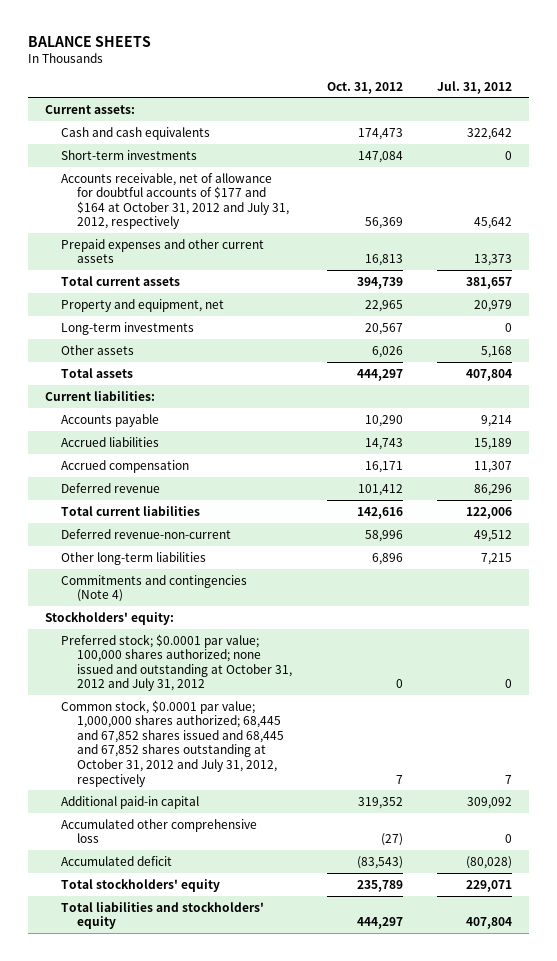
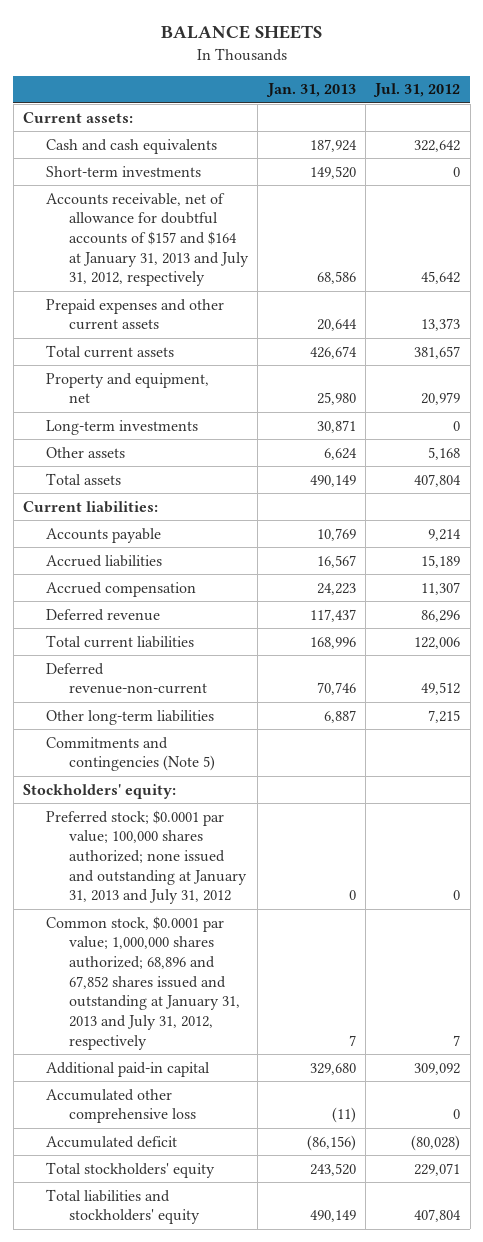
[326,81,403,94] Oct. 31, 2012 -> none
none -> [265,83,356,98] Jan. 31, 2013
[61,172,290,230] Accounts receivable, net of allowance for doubtful accounts of $177 and $164 at October 31, 2012 and July 31, 2012, respectively -> [45,192,250,287] Accounts receivable, net of allowance for doubtful accounts of $157 and $164 at January 31, 2013 and July 31, 2012, respectively
[61,574,248,603] Commitments and contingencies (Note 4) -> [45,736,216,772] Commitments and contingencies (Note 5)
[61,633,293,692] Preferred stock; $0.0001 par value; 100,000 shares authorized; none issued and outstanding at October 31, 2012 and July 31, 2012 -> [45,809,248,905] Preferred stock; $0.0001 par value; 100,000 shares authorized; none issued and outstanding at January 31, 2013 and July 31, 2012
[61,699,285,787] Common stock, $0.0001 par value; 1,000,000 shares authorized; 68,445 and 67,852 shares issued and 68,445 and 67,852 shares outstanding at October 31, 2012 and July 31, 2012, respectively -> [45,915,241,1050] Common stock, $0.0001 par value; 1,000,000 shares authorized; 68,896 and 67,852 shares issued and outstanding at January 31, 2013 and July 31, 2012, respectively

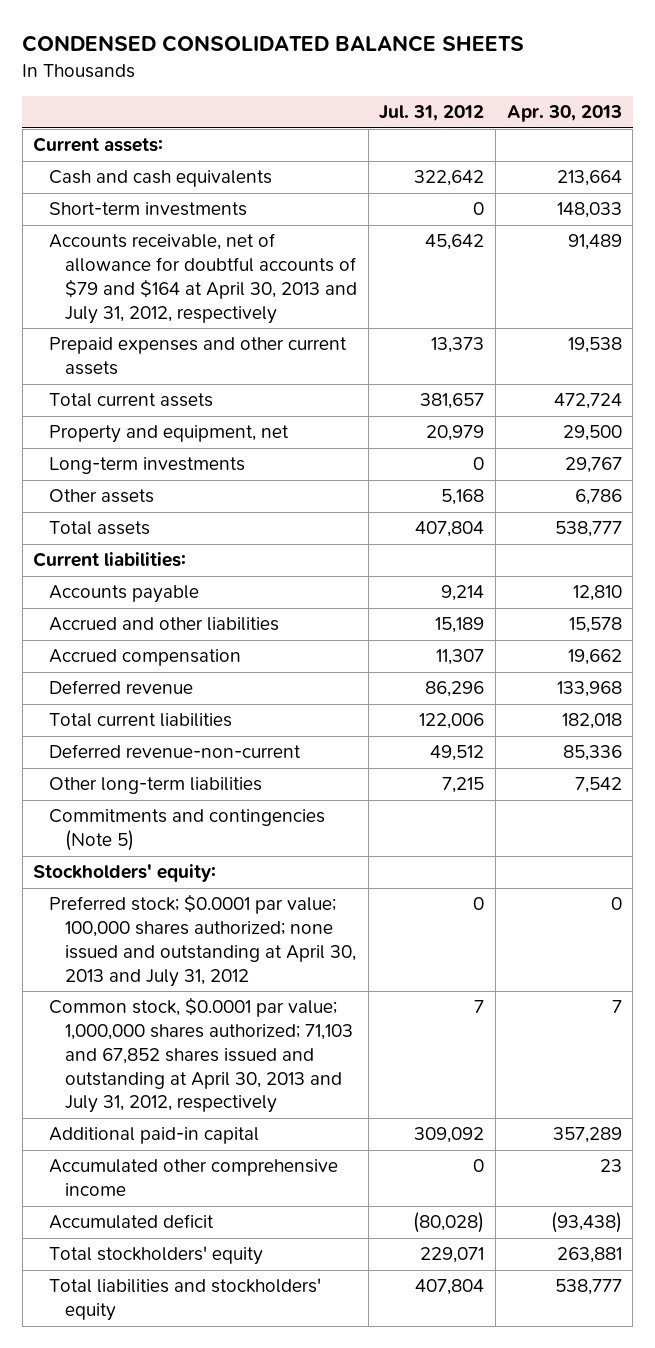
[160,24,322,39] BALANCE SHEETS -> [22,35,525,53] CONDENSED CONSOLIDATED BALANCE SHEETS
[265,83,356,98] Jan. 31, 2013 -> none
none -> [506,105,622,123] Apr. 30, 2013
[45,192,250,287] Accounts receivable, net of allowance for doubtful accounts of $157 and $164 at January 31, 2013 and July 31, 2012, respectively -> [49,233,357,324] Accounts receivable, net of allowance for doubtful accounts of $79 and $164 at April 30, 2013 and July 31, 2012, respectively
[45,554,162,567] Accrued liabilities -> [49,617,280,632] Accrued and other liabilities
[45,809,248,905] Preferred stock; $0.0001 par value; 100,000 shares authorized; none issued and outstanding at January 31, 2013 and July 31, 2012 -> [49,894,356,987] Preferred stock; $0.0001 par value; 100,000 shares authorized; none issued and outstanding at April 30, 2013 and July 31, 2012
[45,915,241,1050] Common stock, $0.0001 par value; 1,000,000 shares authorized; 68,896 and 67,852 shares issued and outstanding at January 31, 2013 and July 31, 2012, respectively -> [49,997,353,1114] Common stock, $0.0001 par value; 1,000,000 shares authorized; 71,103 and 67,852 shares issued and outstanding at April 30, 2013 and July 31, 2012, respectively
[45,1088,197,1124] Accumulated other comprehensive loss -> [49,1159,339,1197] Accumulated other comprehensive income

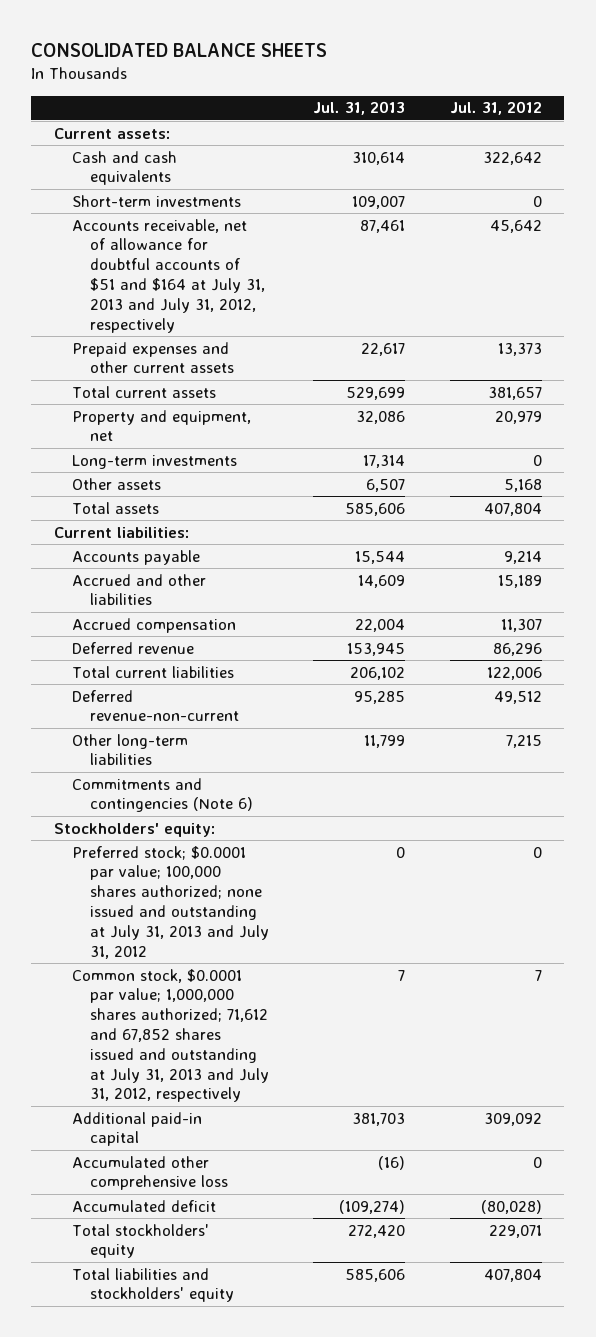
[22,35,525,53] CONDENSED CONSOLIDATED BALANCE SHEETS -> [31,42,328,57] CONSOLIDATED BALANCE SHEETS
[506,105,622,123] Apr. 30, 2013 -> none
none -> [313,101,406,116] Jul. 31, 2013
[49,233,357,324] Accounts receivable, net of allowance for doubtful accounts of $79 and $164 at April 30, 2013 and July 31, 2012, respectively -> [71,218,265,333] Accounts receivable, net of allowance for doubtful accounts of $51 and $164 at July 31, 2013 and July 31, 2012, respectively
[49,809,326,852] Commitments and contingencies (Note 5) -> [71,777,253,813] Commitments and contingencies (Note 6)
[49,894,356,987] Preferred stock; $0.0001 par value; 100,000 shares authorized; none issued and outstanding at April 30, 2013 and July 31, 2012 -> [71,845,269,959] Preferred stock; $0.0001 par value; 100,000 shares authorized; none issued and outstanding at July 31, 2013 and July 31, 2012
[49,997,353,1114] Common stock, $0.0001 par value; 1,000,000 shares authorized; 71,103 and 67,852 shares issued and outstanding at April 30, 2013 and July 31, 2012, respectively -> [71,968,269,1103] Common stock, $0.0001 par value; 1,000,000 shares authorized; 71,612 and 67,852 shares issued and outstanding at July 31, 2013 and July 31, 2012, respectively
[49,1159,339,1197] Accumulated other comprehensive income -> [71,1155,228,1191] Accumulated other comprehensive loss

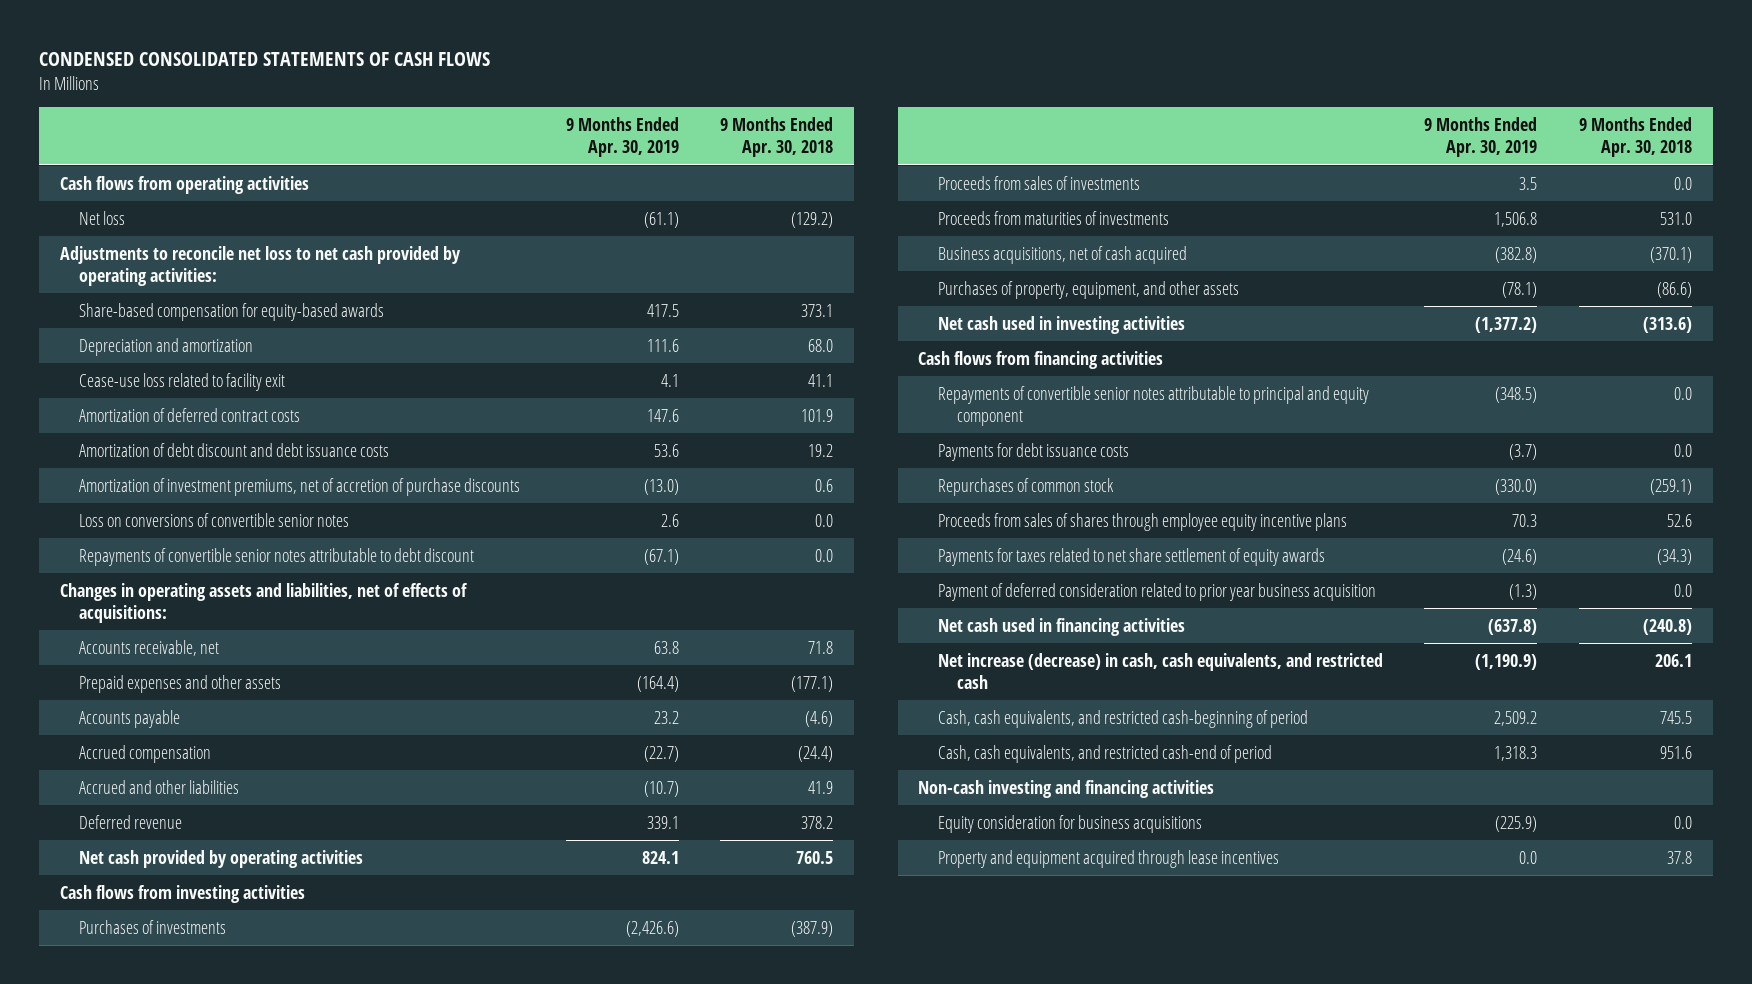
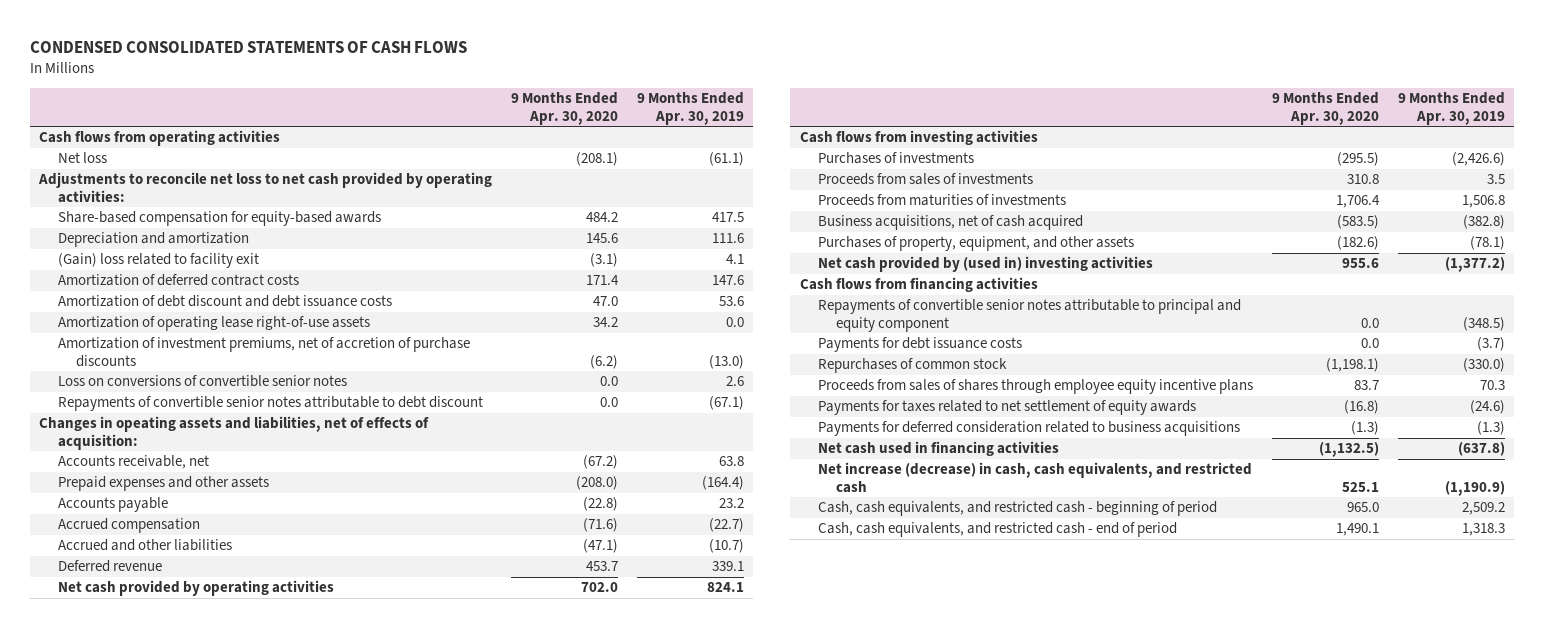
[720,117,834,158] 9 Months Ended Apr. 30, 2018 -> none
none -> [511,92,619,125] 9 Months Ended Apr. 30, 2020
[79,372,286,391] Cease-use loss related to facility exit -> [57,253,259,269] (Gain) loss related to facility exit
none -> [57,316,370,332] Amortization of operating lease right-of-use assets
[59,582,468,623] Changes in operating assets and liabilities, net of effects of acquisitions: -> [39,416,430,450] Changes in opeating assets and liabilities, net of effects of acquisition:
[937,315,1185,334] Net cash used in investing activities -> [818,256,1154,273] Net cash provided by (used in) investing activities
[937,547,1325,566] Payments for taxes related to net share settlement of equity awards -> [818,400,1197,416] Payments for taxes related to net settlement of equity awards
[937,582,1376,601] Payment of deferred consideration related to prior year business acquisition -> [818,421,1241,437] Payments for deferred consideration related to business acquisitions
[918,779,1215,798] Non-cash investing and financing activities -> none
[937,814,1202,833] Equity consideration for business acquisitions -> none
[937,849,1279,868] Property and equipment acquired through lease incentives -> none
[937,709,1308,728] Cash, cash equivalents, and restricted cash-beginning of period -> [818,501,1218,517] Cash, cash equivalents, and restricted cash - beginning of period
[937,744,1272,763] Cash, cash equivalents, and restricted cash-end of period -> [818,522,1178,538] Cash, cash equivalents, and restricted cash - end of period

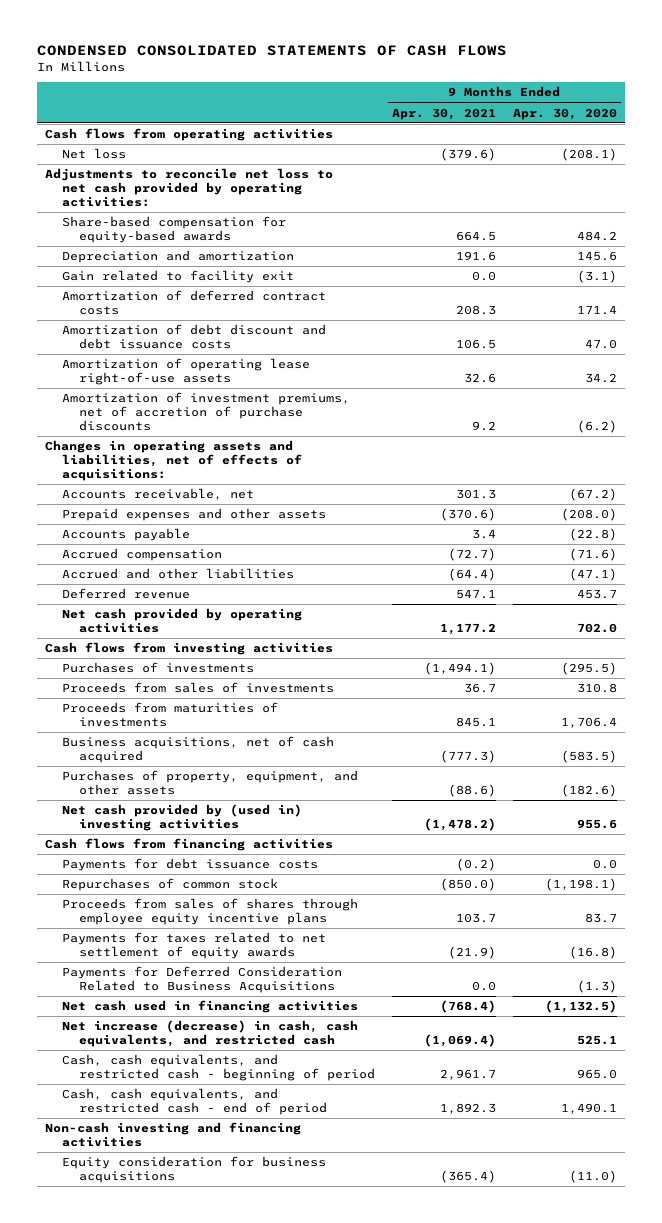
[637,92,745,125] 9 Months Ended Apr. 30, 2019 -> none
none -> [392,107,497,120] Apr. 30, 2021
[57,253,259,269] (Gain) loss related to facility exit -> [62,270,295,284] Gain related to facility exit
[57,375,347,388] Loss on conversions of convertible senior notes -> none
[57,396,483,412] Repayments of convertible senior notes attributable to debt discount -> none
[39,416,430,450] Changes in opeating assets and liabilities, net of effects of acquisition: -> [45,440,303,481] Changes in operating assets and liabilities, net of effects of acquisitions:
[818,299,1242,332] Repayments of convertible senior notes attributable to principal and equity component -> none
[818,421,1241,437] Payments for deferred consideration related to business acquisitions -> [62,966,343,994] Payments for Deferred Consideration Related to Business Acquisitions
none -> [45,1122,302,1148] Non-cash investing and financing activities
none -> [62,1156,327,1184] Equity consideration for business acquisitions

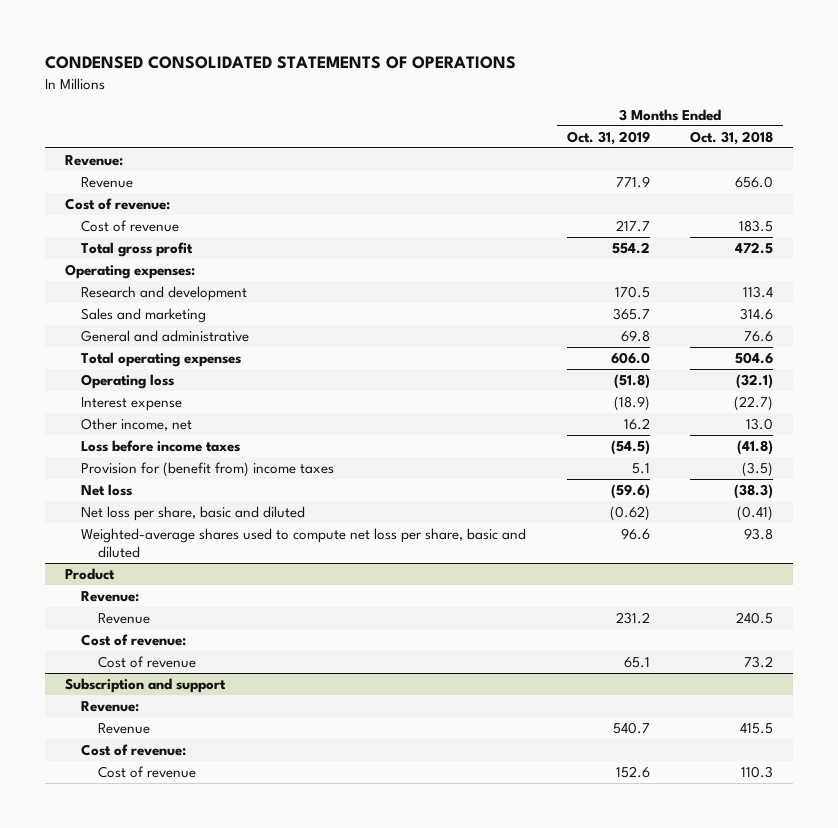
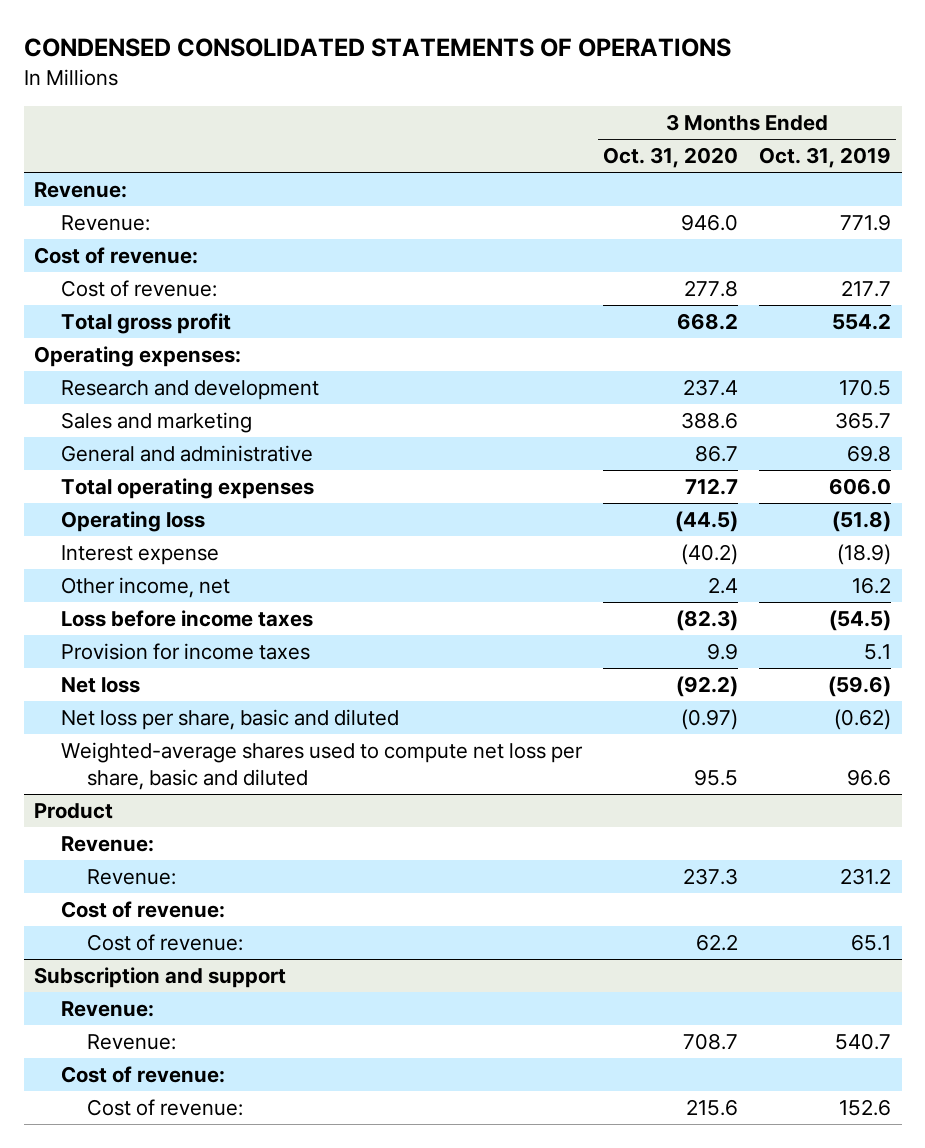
[689,130,773,145] Oct. 31, 2018 -> none
none -> [602,147,738,169] Oct. 31, 2020
[81,176,134,188] Revenue -> [60,215,150,232] Revenue:
[81,219,180,232] Cost of revenue -> [60,280,217,298] Cost of revenue:
[81,461,335,477] Provision for (benefit from) income taxes -> [60,643,310,661] Provision for income taxes
[97,612,150,624] Revenue -> [86,869,176,886] Revenue:
[97,655,196,668] Cost of revenue -> [86,934,243,952] Cost of revenue:
[97,722,150,734] Revenue -> [86,1034,176,1051] Revenue:
[97,765,196,778] Cost of revenue -> [86,1099,243,1117] Cost of revenue:

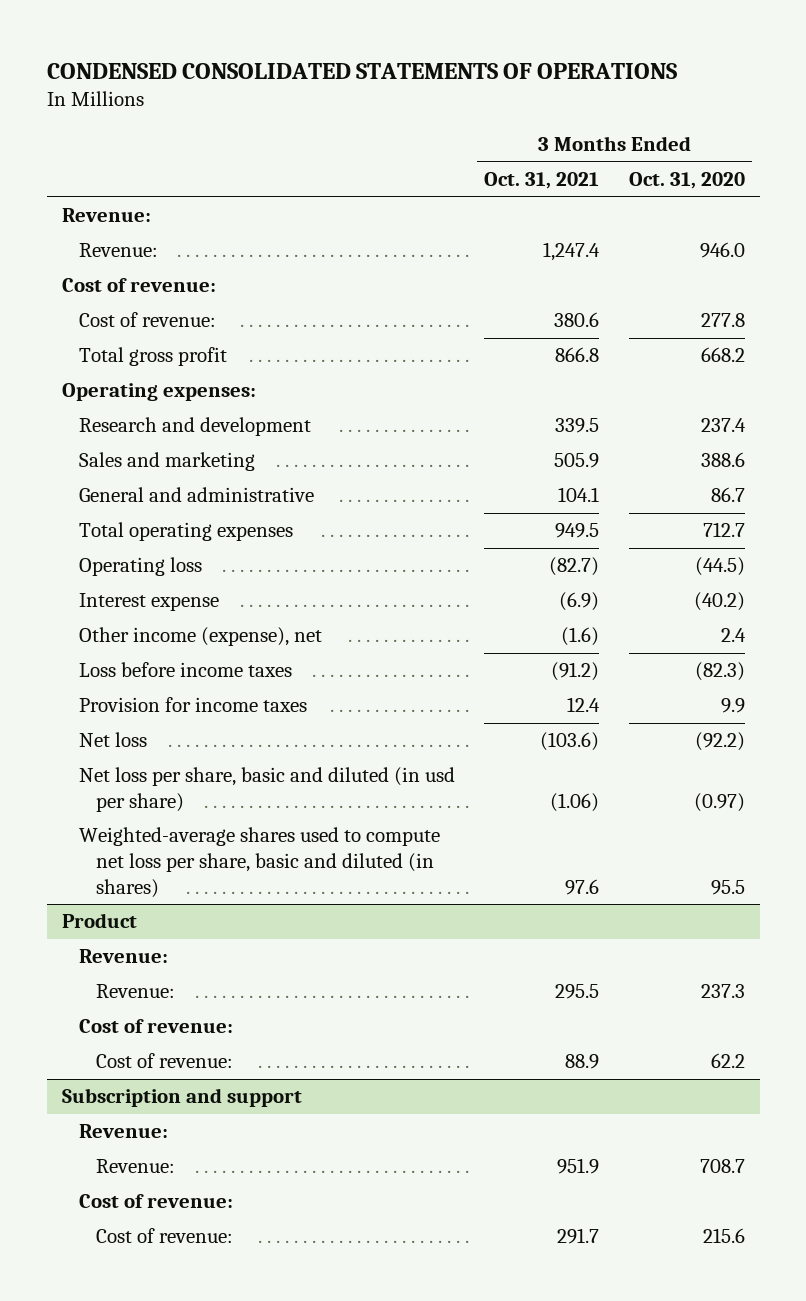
[759,147,892,169] Oct. 31, 2019 -> none
none -> [484,172,600,190] Oct. 31, 2021
[60,577,230,599] Other income, net -> [78,627,322,647] Other income (expense), net
[60,709,399,731] Net loss per share, basic and diluted -> [78,767,455,812] Net loss per share, basic and diluted (in usd per share)
[60,742,583,791] Weighted-average shares used to compute net loss per share, basic and diluted -> [78,827,440,898] Weighted-average shares used to compute net loss per share, basic and diluted (in shares)

